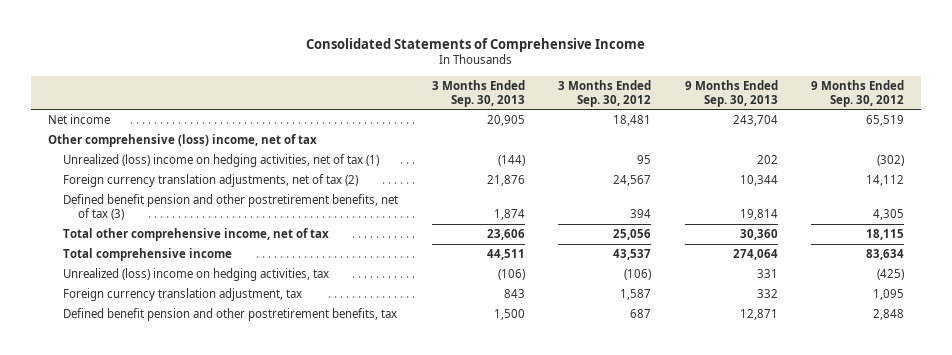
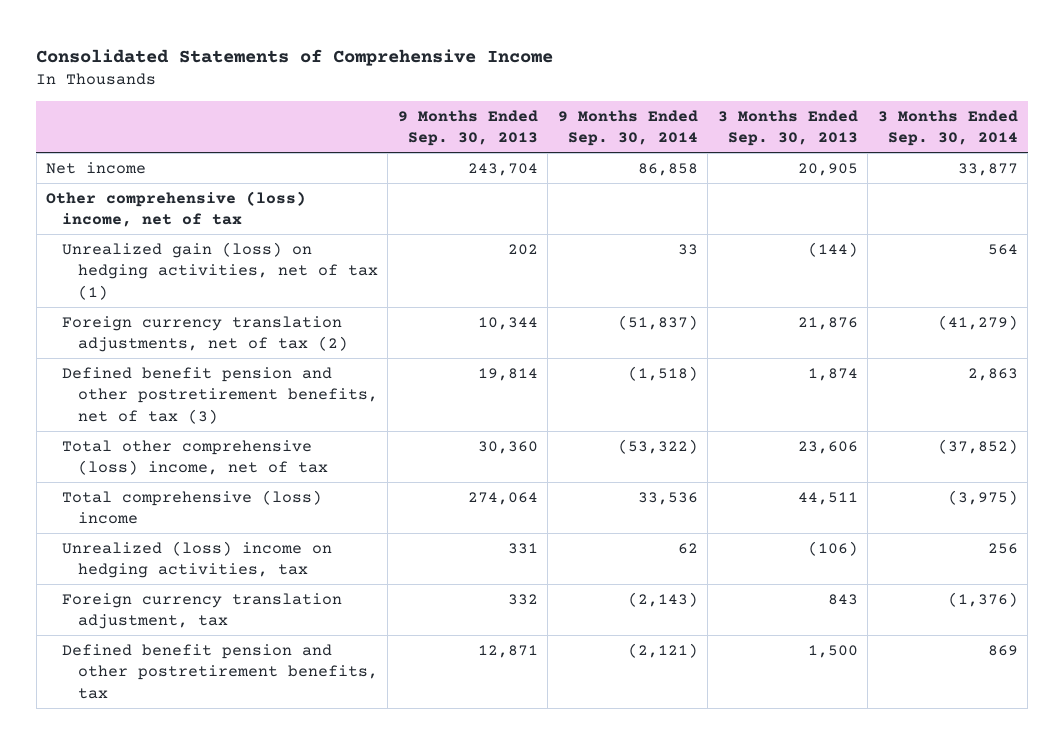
[558,79,652,107] 3 Months Ended Sep. 30, 2012 -> none
[811,79,905,107] 9 Months Ended Sep. 30, 2012 -> none
none -> [557,109,698,146] 9 Months Ended Sep. 30, 2014
none -> [877,109,1018,146] 3 Months Ended Sep. 30, 2014
[63,154,380,168] Unrealized (loss) income on hedging activities, net of tax (1) -> [62,241,378,300] Unrealized gain (loss) on hedging activities, net of tax (1)
[63,228,330,242] Total other comprehensive income, net of tax -> [62,439,328,476] Total other comprehensive (loss) income, net of tax
[63,248,233,262] Total comprehensive income -> [62,489,323,525] Total comprehensive (loss) income

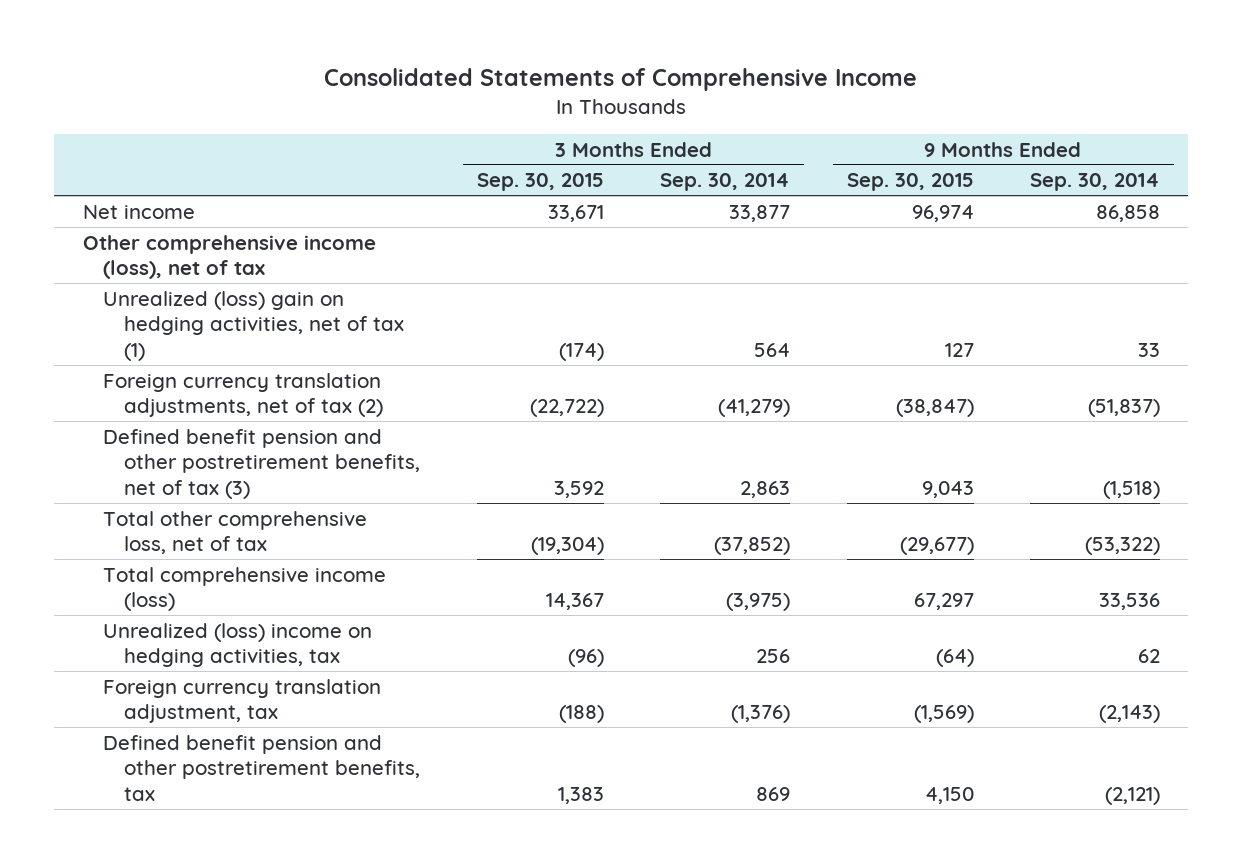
[397,109,538,146] 9 Months Ended Sep. 30, 2013 -> none
[717,109,858,146] 3 Months Ended Sep. 30, 2013 -> none
none -> [476,173,604,192] Sep. 30, 2015
none -> [846,173,974,192] Sep. 30, 2015
[46,190,307,228] Other comprehensive (loss) income, net of tax -> [82,234,376,280] Other comprehensive income (loss), net of tax
[62,241,378,300] Unrealized gain (loss) on hedging activities, net of tax (1) -> [103,290,405,361] Unrealized (loss) gain on hedging activities, net of tax (1)
[62,439,328,476] Total other comprehensive (loss) income, net of tax -> [103,510,368,555] Total other comprehensive loss, net of tax
[62,489,323,525] Total comprehensive (loss) income -> [103,566,387,612] Total comprehensive income (loss)

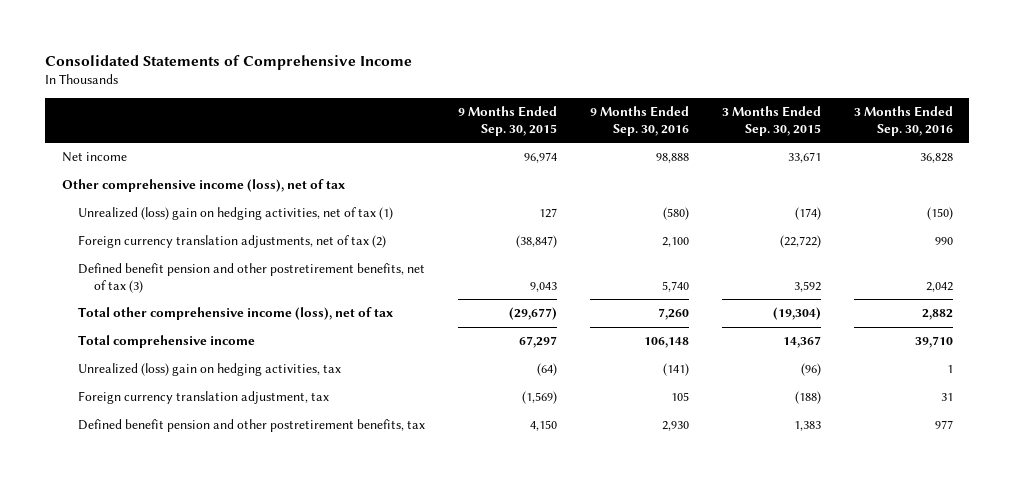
[660,173,791,192] Sep. 30, 2014 -> none
[1030,173,1161,192] Sep. 30, 2014 -> none
none -> [589,105,689,136] 9 Months Ended Sep. 30, 2016
none -> [853,105,953,136] 3 Months Ended Sep. 30, 2016
[103,510,368,555] Total other comprehensive loss, net of tax -> [77,307,393,321] Total other comprehensive income (loss), net of tax
[103,566,387,612] Total comprehensive income (loss) -> [77,335,255,349] Total comprehensive income
[103,622,373,668] Unrealized (loss) income on hedging activities, tax -> [77,363,341,377] Unrealized (loss) gain on hedging activities, tax

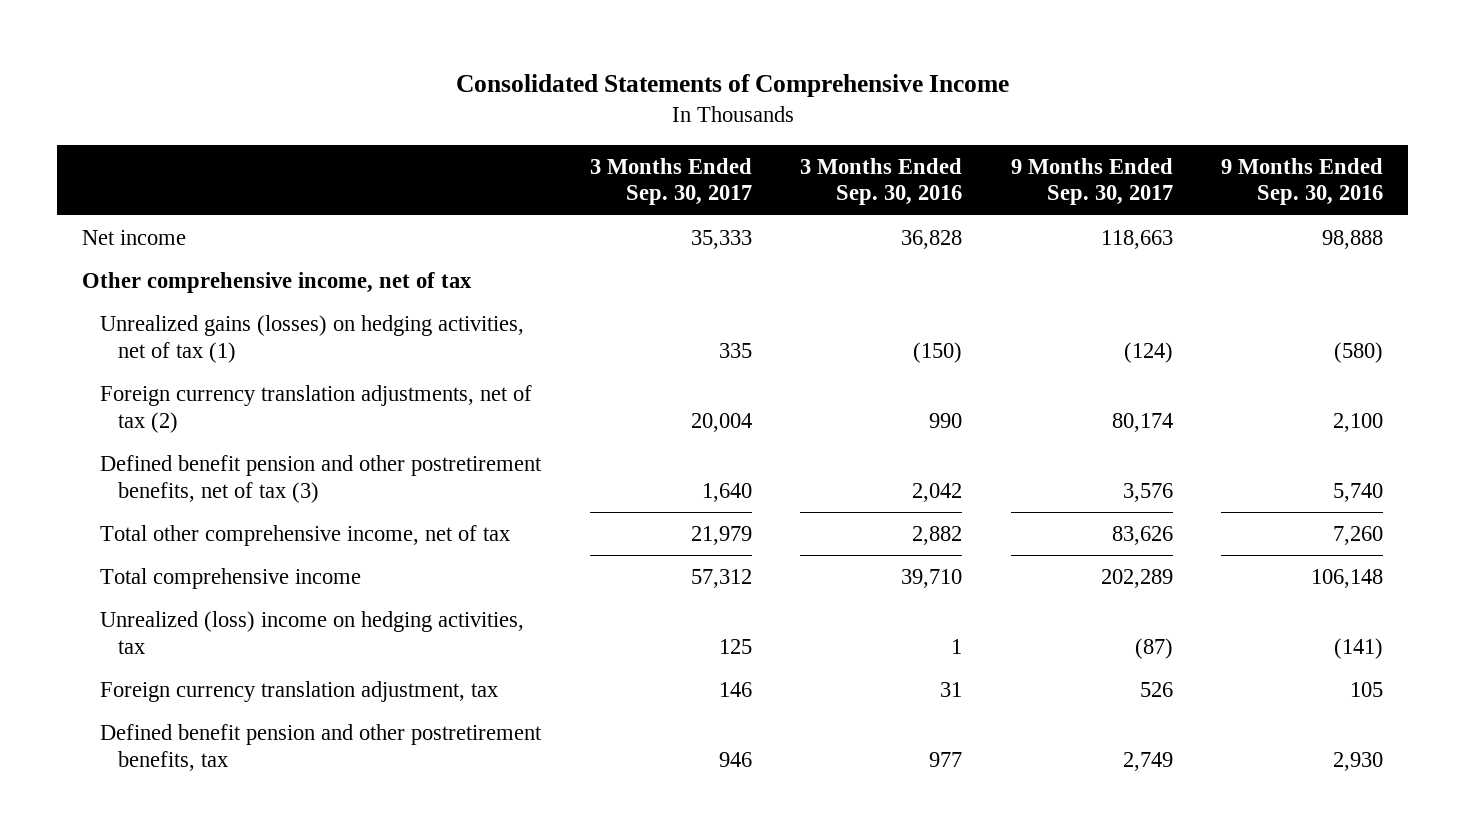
[457,105,557,136] 9 Months Ended Sep. 30, 2015 -> none
[721,105,821,136] 3 Months Ended Sep. 30, 2015 -> none
none -> [589,157,752,206] 3 Months Ended Sep. 30, 2017
none -> [1010,157,1173,206] 9 Months Ended Sep. 30, 2017
[61,179,345,193] Other comprehensive income (loss), net of tax -> [81,271,472,293] Other comprehensive income, net of tax
[77,207,393,221] Unrealized (loss) gain on hedging activities, net of tax (1) -> [100,314,525,363] Unrealized gains (losses) on hedging activities, net of tax (1)
[77,307,393,321] Total other comprehensive income (loss), net of tax -> [100,524,511,546] Total other comprehensive income, net of tax
[77,363,341,377] Unrealized (loss) gain on hedging activities, tax -> [100,610,525,654] Unrealized (loss) income on hedging activities, tax

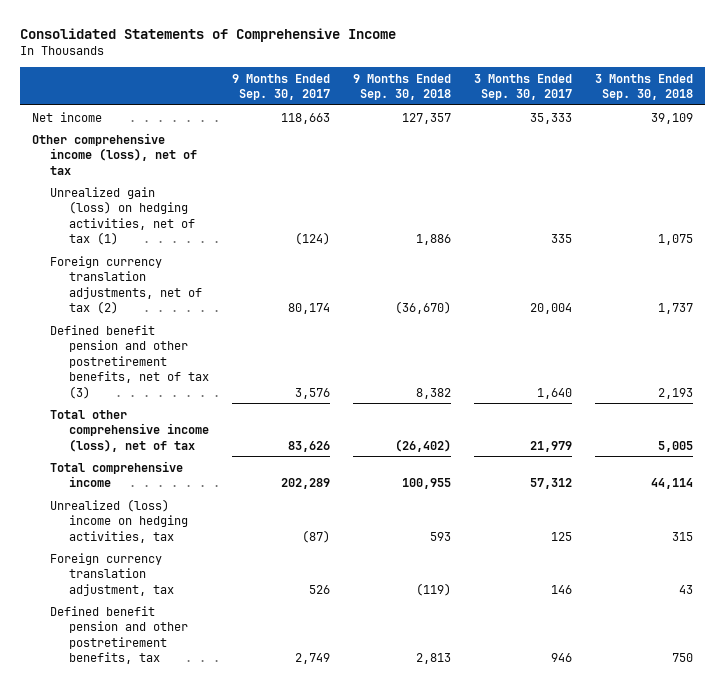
[800,157,963,206] 3 Months Ended Sep. 30, 2016 -> none
[1221,157,1384,206] 9 Months Ended Sep. 30, 2016 -> none
none -> [352,73,451,101] 9 Months Ended Sep. 30, 2018
none -> [595,73,694,101] 3 Months Ended Sep. 30, 2018
[81,271,472,293] Other comprehensive income, net of tax -> [31,132,198,175] Other comprehensive income (loss), net of tax
[100,314,525,363] Unrealized gains (losses) on hedging activities, net of tax (1) -> [50,186,195,246] Unrealized gain (loss) on hedging activities, net of tax (1)
[100,524,511,546] Total other comprehensive income, net of tax -> [50,409,209,452] Total other comprehensive income (loss), net of tax

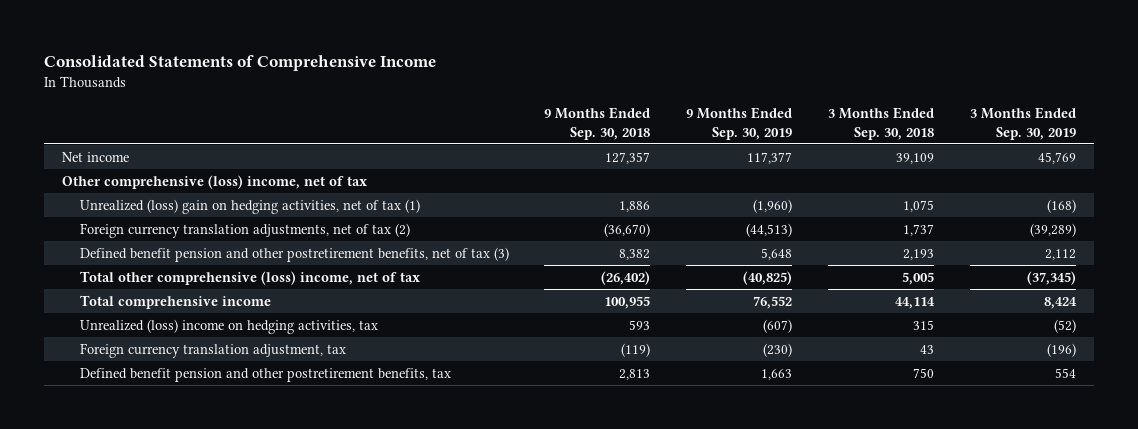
[231,73,330,101] 9 Months Ended Sep. 30, 2017 -> none
[473,73,572,101] 3 Months Ended Sep. 30, 2017 -> none
none -> [686,107,793,140] 9 Months Ended Sep. 30, 2019
none -> [969,107,1076,140] 3 Months Ended Sep. 30, 2019
[31,132,198,175] Other comprehensive income (loss), net of tax -> [61,174,367,189] Other comprehensive (loss) income, net of tax
[50,186,195,246] Unrealized gain (loss) on hedging activities, net of tax (1) -> [79,198,420,214] Unrealized (loss) gain on hedging activities, net of tax (1)
[50,409,209,452] Total other comprehensive income (loss), net of tax -> [79,270,420,285] Total other comprehensive (loss) income, net of tax

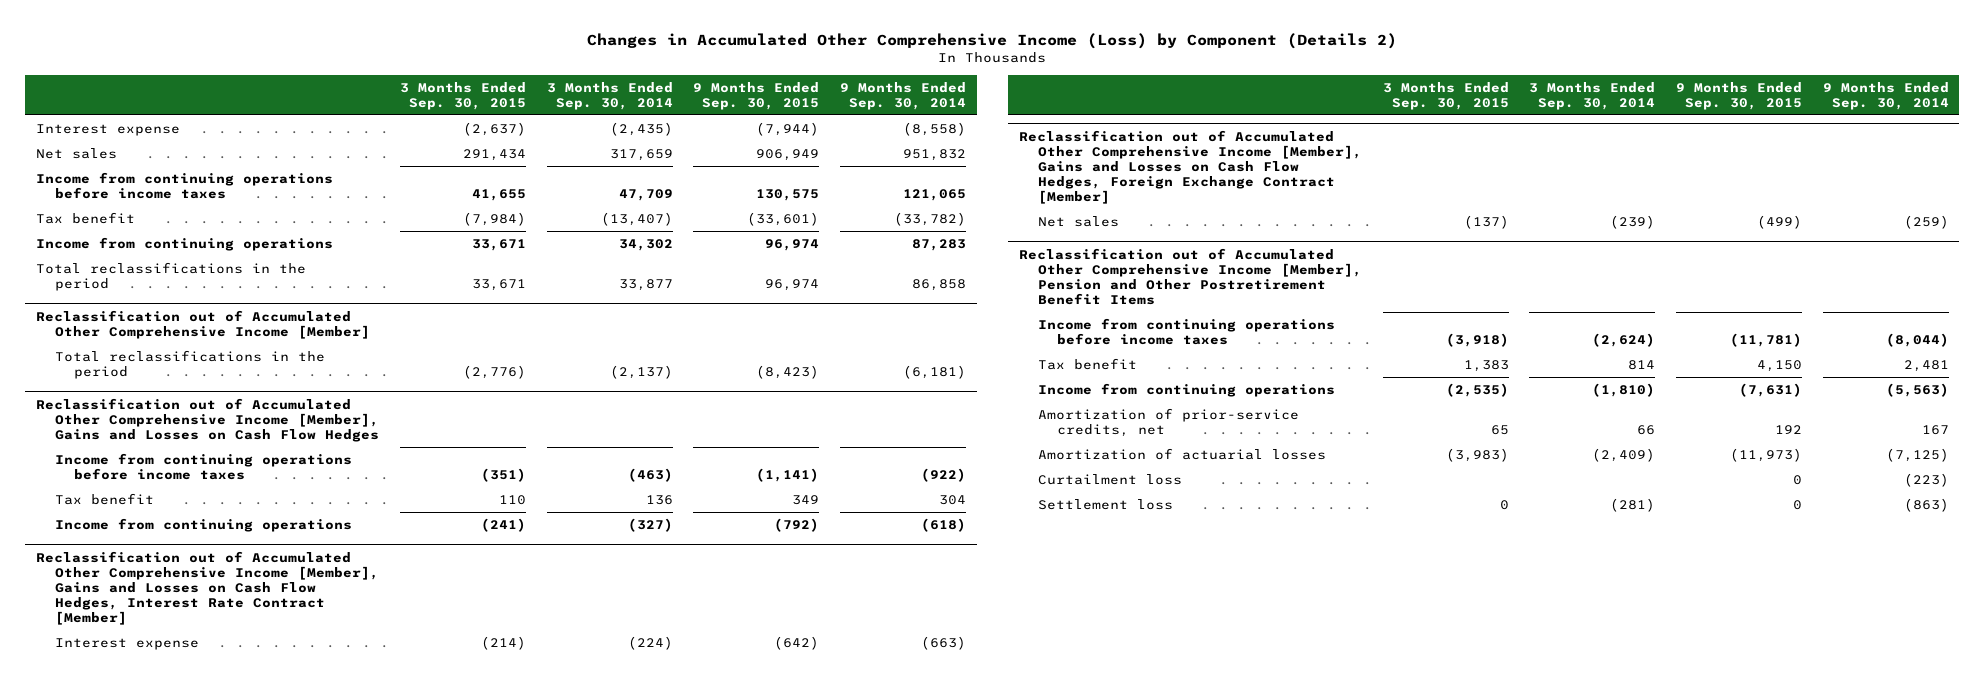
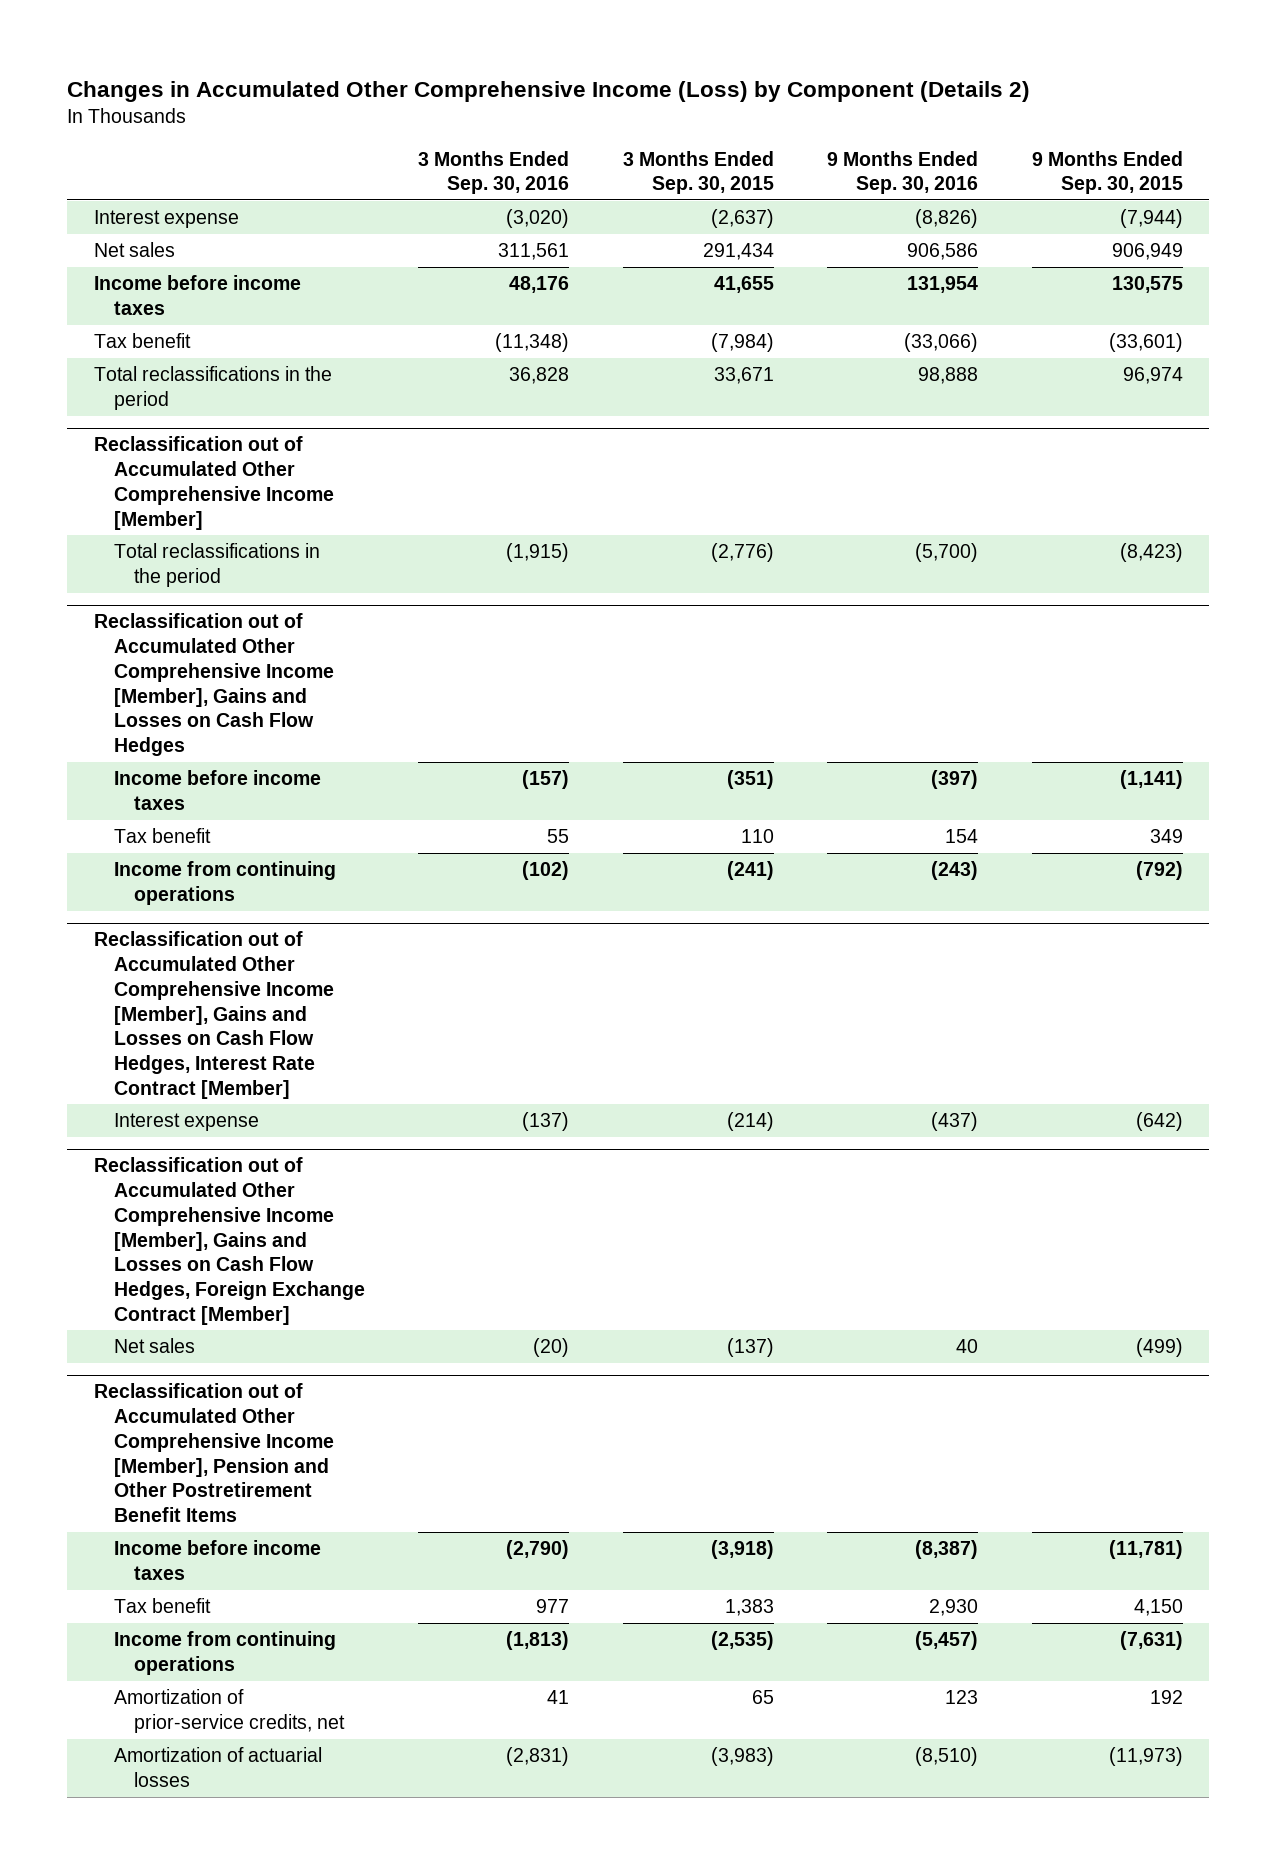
[546,81,673,110] 3 Months Ended Sep. 30, 2014 -> none
[840,81,967,110] 9 Months Ended Sep. 30, 2014 -> none
none -> [418,150,570,195] 3 Months Ended Sep. 30, 2016
none -> [827,150,979,195] 9 Months Ended Sep. 30, 2016
[35,171,333,200] Income from continuing operations before income taxes -> [93,275,301,315] Income before income taxes
[35,236,333,251] Income from continuing operations -> none
[55,452,353,481] Income from continuing operations before income taxes -> [113,770,321,810] Income before income taxes
[1037,317,1335,346] Income from continuing operations before income taxes -> [113,1540,321,1580] Income before income taxes
[1037,473,1182,485] Curtailment loss -> none
[1037,498,1173,510] Settlement loss -> none

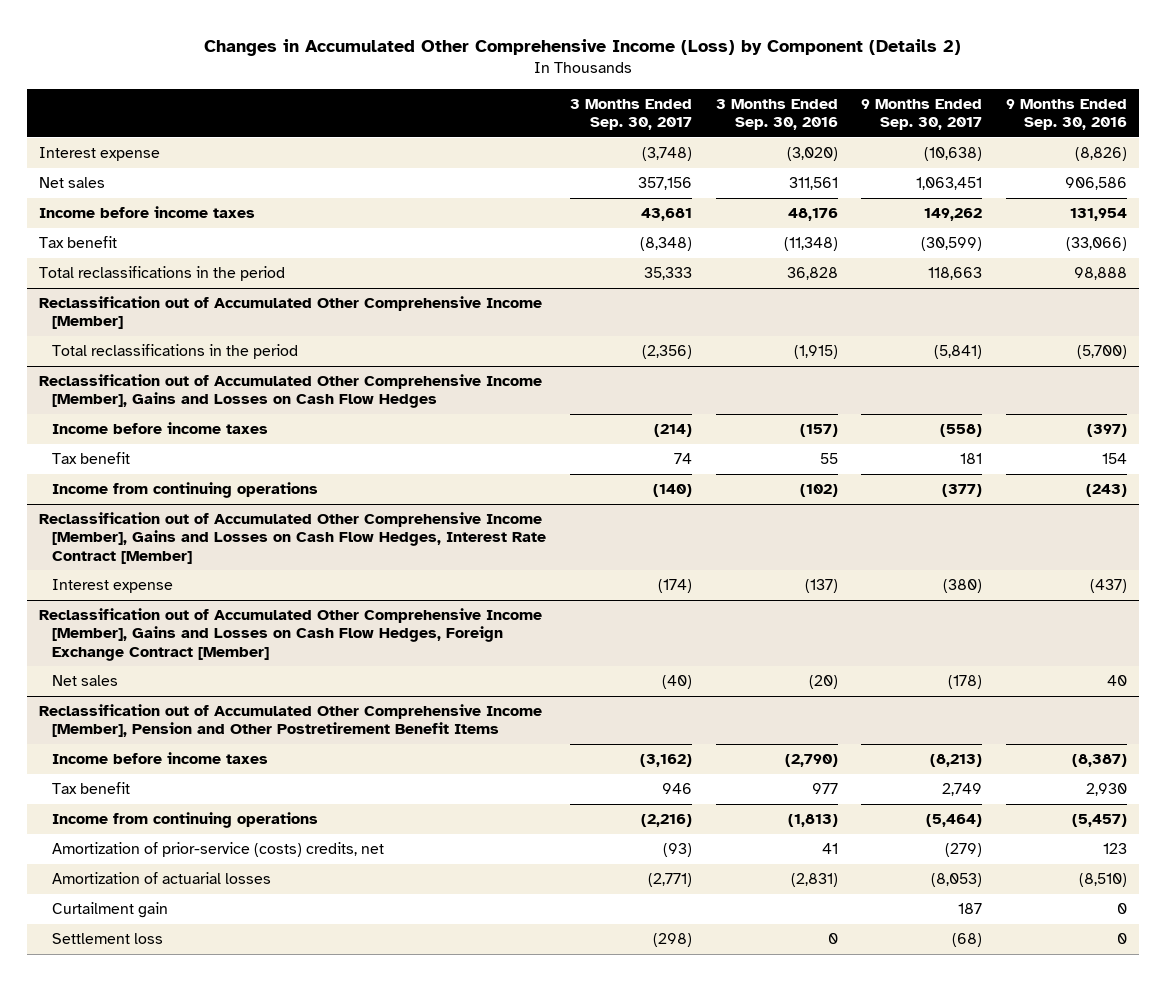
[622,150,774,195] 3 Months Ended Sep. 30, 2015 -> none
[1031,150,1183,195] 9 Months Ended Sep. 30, 2015 -> none
none -> [569,99,692,131] 3 Months Ended Sep. 30, 2017
none -> [861,99,983,131] 9 Months Ended Sep. 30, 2017
[113,1689,346,1733] Amortization of prior-service credits, net -> [51,842,384,858] Amortization of prior-service (costs) credits, net
none -> [51,902,168,919] Curtailment gain
none -> [51,933,163,945] Settlement loss

